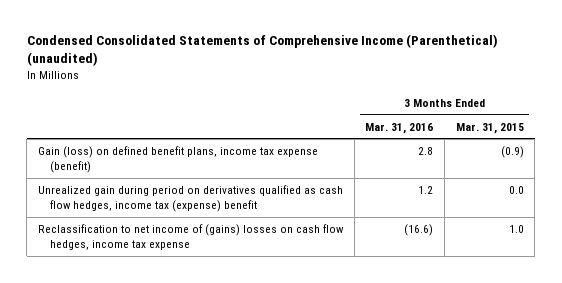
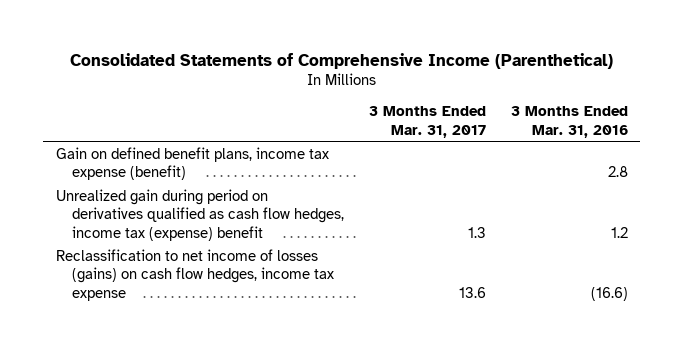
[26,34,498,67] Condensed Consolidated Statements of Comprehensive Income (Parenthetical) (unaudited) -> [69,52,613,69] Consolidated Statements of Comprehensive Income (Parenthetical)
[455,122,524,134] Mar. 31, 2015 -> none
none -> [368,106,486,138] 3 Months Ended Mar. 31, 2017
[38,146,319,173] Gain (loss) on defined benefit plans, income tax expense (benefit) -> [55,146,329,181] Gain on defined benefit plans, income tax expense (benefit)
[38,224,345,250] Reclassification to net income of (gains) losses on cash flow hedges, income tax expense -> [55,248,335,301] Reclassification to net income of losses (gains) on cash flow hedges, income tax expense

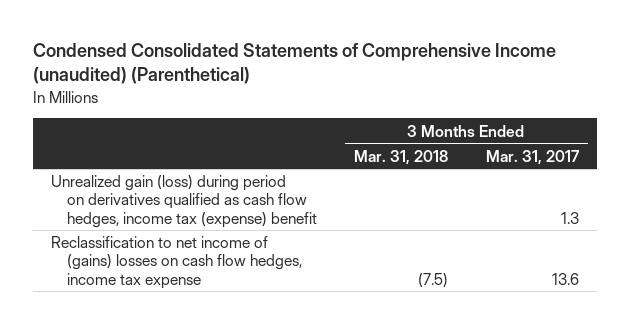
[69,52,613,69] Consolidated Statements of Comprehensive Income (Parenthetical) -> [32,42,556,85] Condensed Consolidated Statements of Comprehensive Income (unaudited) (Parenthetical)
[510,106,628,138] 3 Months Ended Mar. 31, 2016 -> none
none -> [354,149,449,165] Mar. 31, 2018
[55,146,329,181] Gain on defined benefit plans, income tax expense (benefit) -> none
[55,188,345,241] Unrealized gain during period on derivatives qualified as cash flow hedges, income tax (expense) benefit -> [51,175,317,228] Unrealized gain (loss) during period on derivatives qualified as cash flow hedges, income tax (expense) benefit
[55,248,335,301] Reclassification to net income of losses (gains) on cash flow hedges, income tax expense -> [51,236,302,289] Reclassification to net income of (gains) losses on cash flow hedges, income tax expense

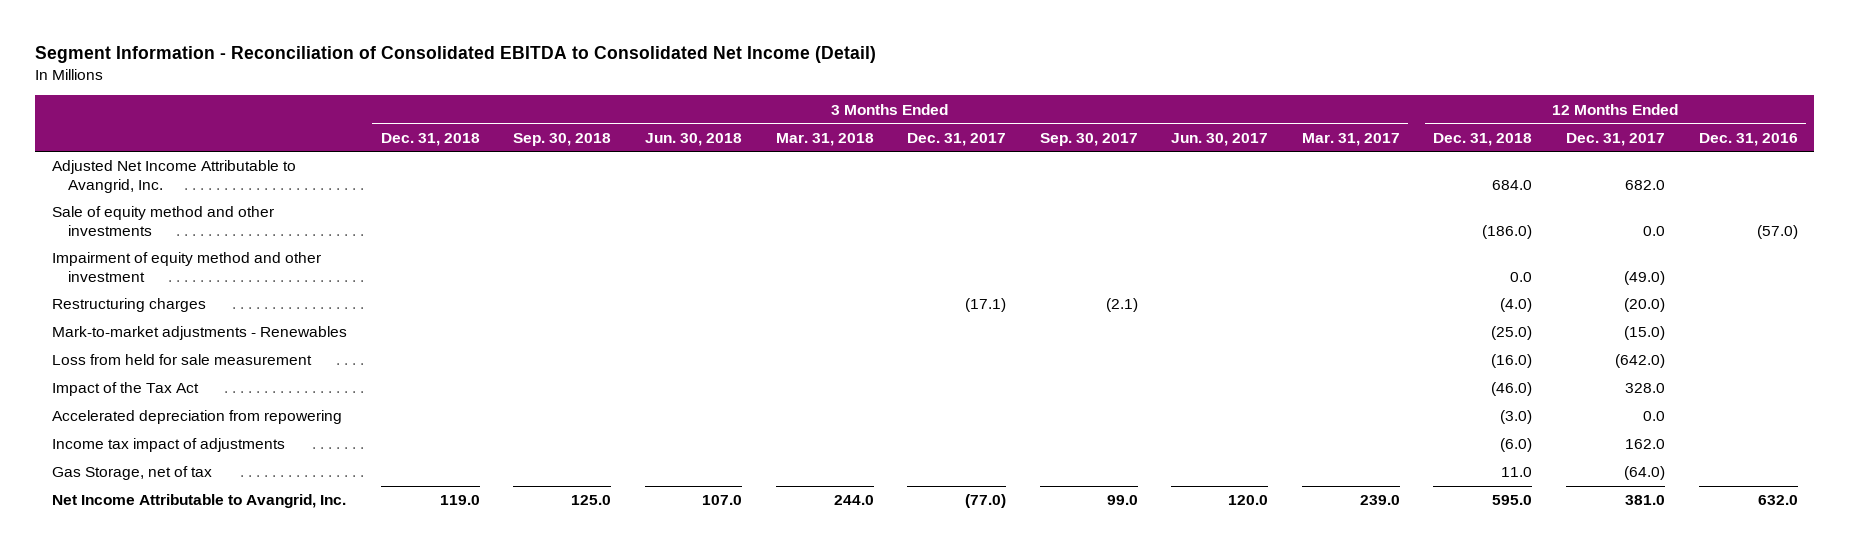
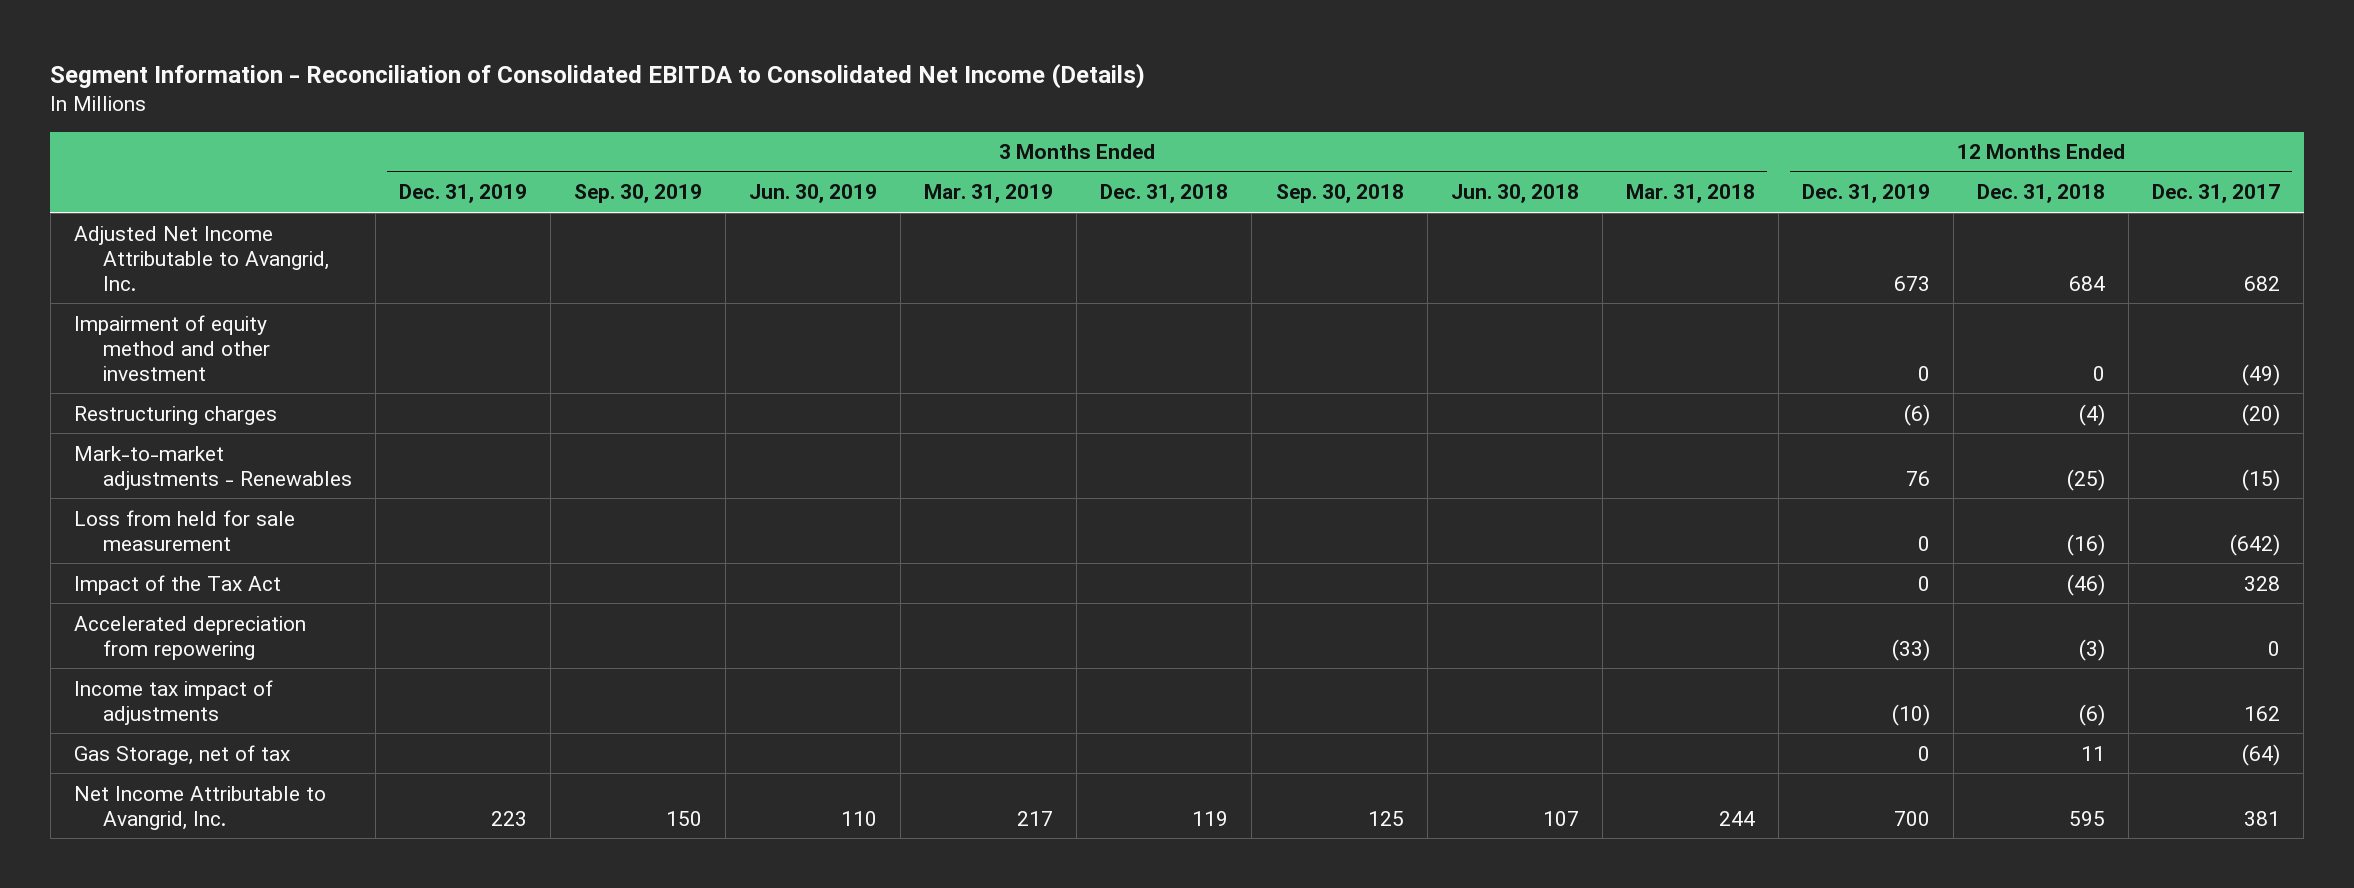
[35,46,877,64] Segment Information - Reconciliation of Consolidated EBITDA to Consolidated Net Income (Detail) -> [50,62,1146,89] Segment Information - Reconciliation of Consolidated EBITDA to Consolidated Net Income (Details)
[907,132,1007,146] Dec. 31, 2017 -> none
[1039,132,1138,146] Sep. 30, 2017 -> none
[1171,132,1269,146] Jun. 30, 2017 -> none
[1301,132,1400,146] Mar. 31, 2017 -> none
[1698,132,1798,146] Dec. 31, 2016 -> none
none -> [399,184,528,204] Dec. 31, 2019
none -> [574,184,703,204] Sep. 30, 2019
none -> [749,184,878,204] Jun. 30, 2019
none -> [924,184,1054,204] Mar. 31, 2019
none -> [1801,184,1930,204] Dec. 31, 2019
[52,206,275,236] Sale of equity method and other investments -> none
[1492,179,1533,190] 684.0 -> [2068,275,2105,291] 684
[1624,179,1665,190] 682.0 -> [2244,275,2281,291] 682
[1510,271,1533,282] 0.0 -> [2092,365,2105,381] 0
[1623,270,1665,285] (49.0) -> [2242,363,2281,386] (49)
[1500,298,1533,313] (4.0) -> [2078,403,2105,426] (4)
[1623,298,1665,313] (20.0) -> [2242,403,2281,426] (20)
[1491,326,1533,341] (25.0) -> [2066,468,2105,491] (25)
[1623,326,1665,341] (15.0) -> [2242,468,2281,491] (15)
[1491,354,1533,369] (16.0) -> [2066,533,2105,556] (16)
[1614,354,1665,369] (642.0) -> [2230,533,2281,556] (642)
[1491,382,1533,397] (46.0) -> [2066,573,2105,596] (46)
[1624,383,1665,394] 328.0 -> [2244,575,2281,591] 328
[1500,410,1533,425] (3.0) -> [2078,638,2105,661] (3)
[1642,411,1665,422] 0.0 -> [2268,640,2281,656] 0
[1500,438,1533,453] (6.0) -> [2078,703,2105,726] (6)
[1624,439,1665,450] 162.0 -> [2244,705,2281,721] 162
[1501,467,1533,478] 11.0 -> [2080,745,2105,761] 11
[1623,466,1665,481] (64.0) -> [2242,743,2281,766] (64)
[439,495,480,506] 119.0 -> [1192,810,1229,826] 119
[571,495,612,506] 125.0 -> [1367,810,1404,826] 125
[701,495,742,506] 107.0 -> [1542,810,1579,826] 107
[833,495,874,506] 244.0 -> [1718,810,1755,826] 244
[1492,495,1533,506] 595.0 -> [2068,810,2105,826] 595
[1624,495,1665,506] 381.0 -> [2244,810,2281,826] 381

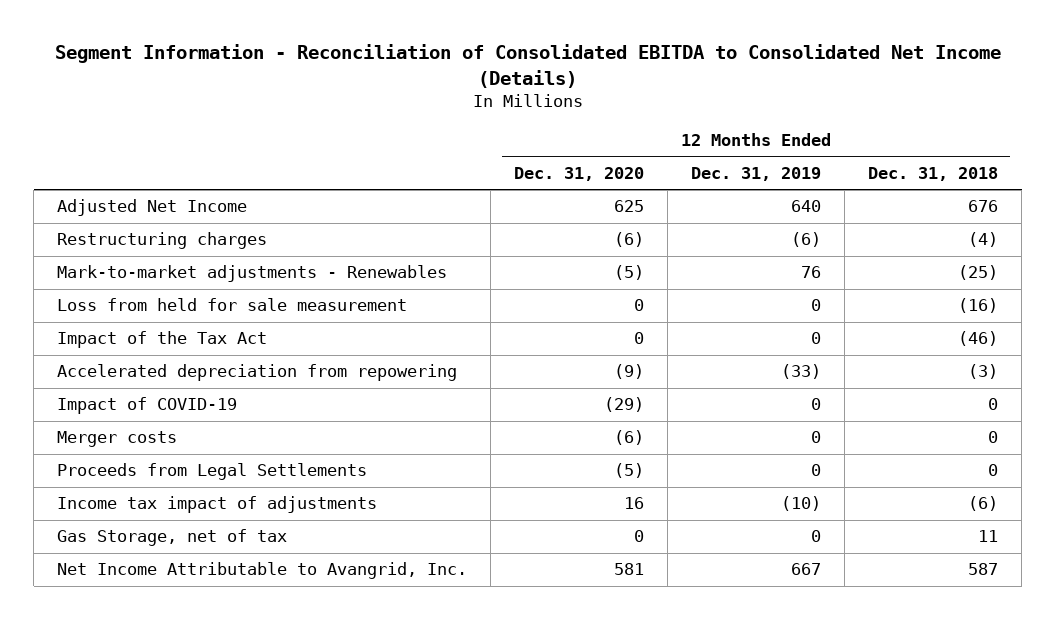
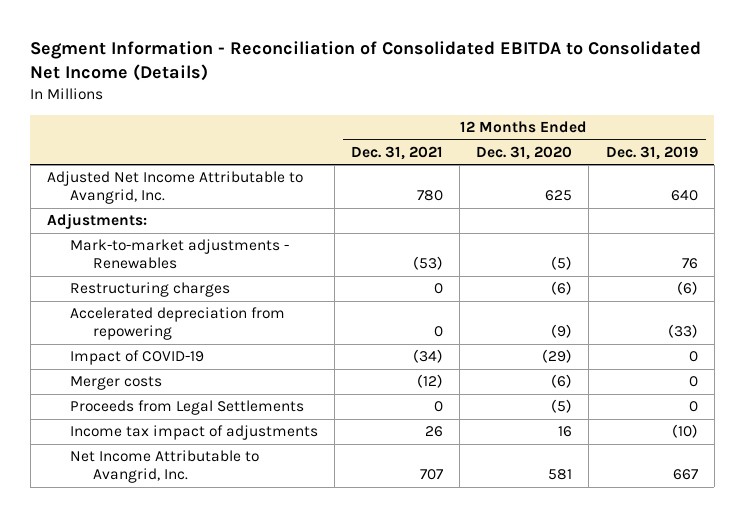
[868,166,999,181] Dec. 31, 2018 -> none
none -> [351,145,444,160] Dec. 31, 2021
[57,199,248,217] Adjusted Net Income -> [47,171,304,205] Adjusted Net Income Attributable to Avangrid, Inc.
none -> [47,213,148,230] Adjustments:
[57,298,408,312] Loss from held for sale measurement -> none
[57,331,268,349] Impact of the Tax Act -> none
[57,232,268,250] Restructuring charges -> [69,282,230,298] Restructuring charges
[57,529,288,547] Gas Storage, net of tax -> none

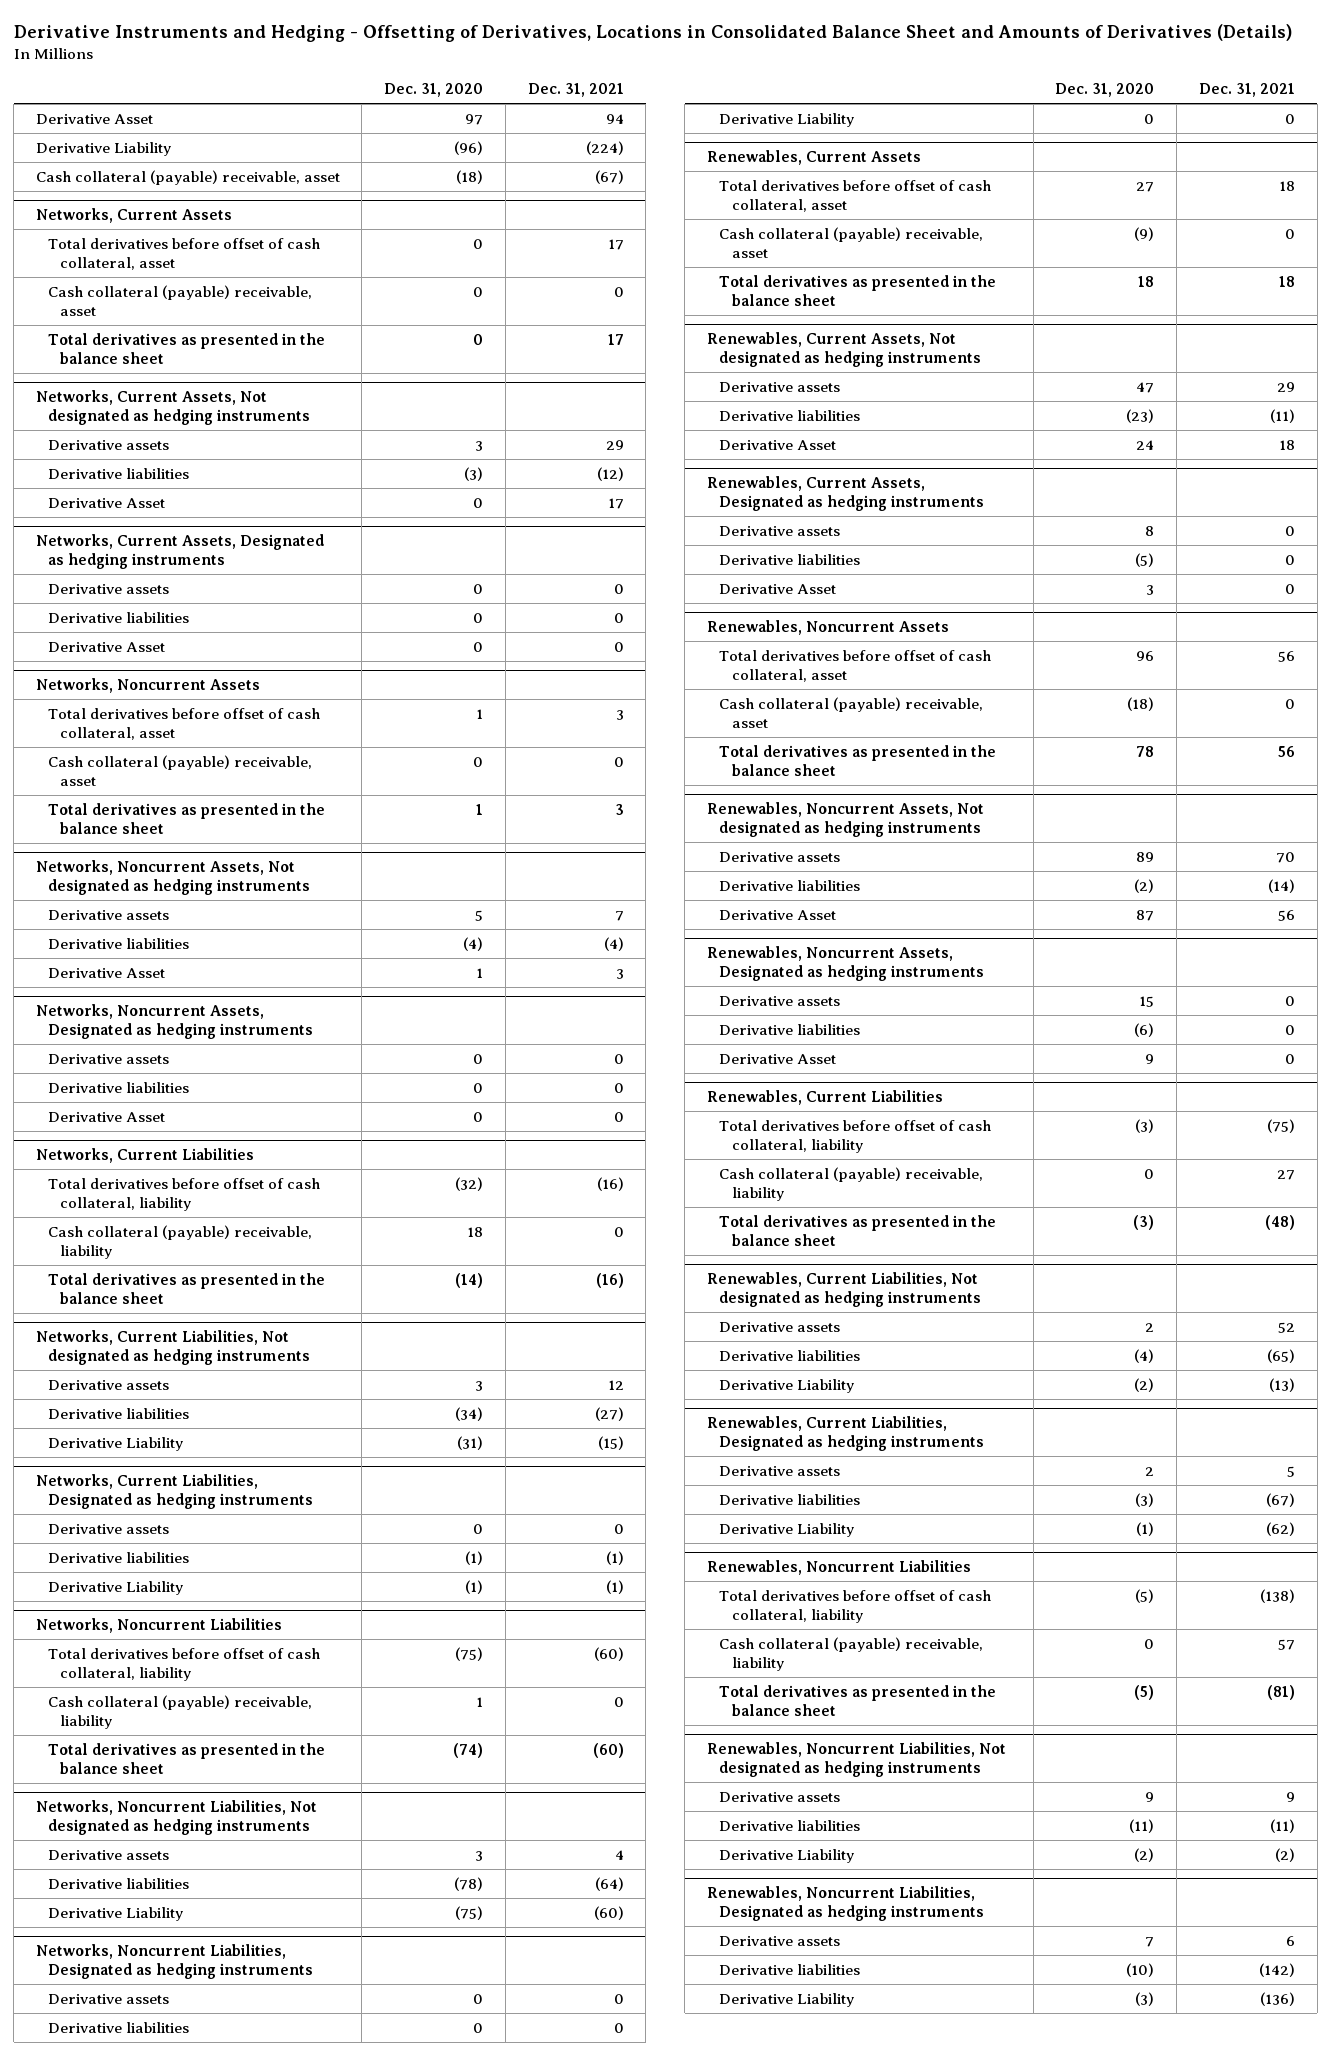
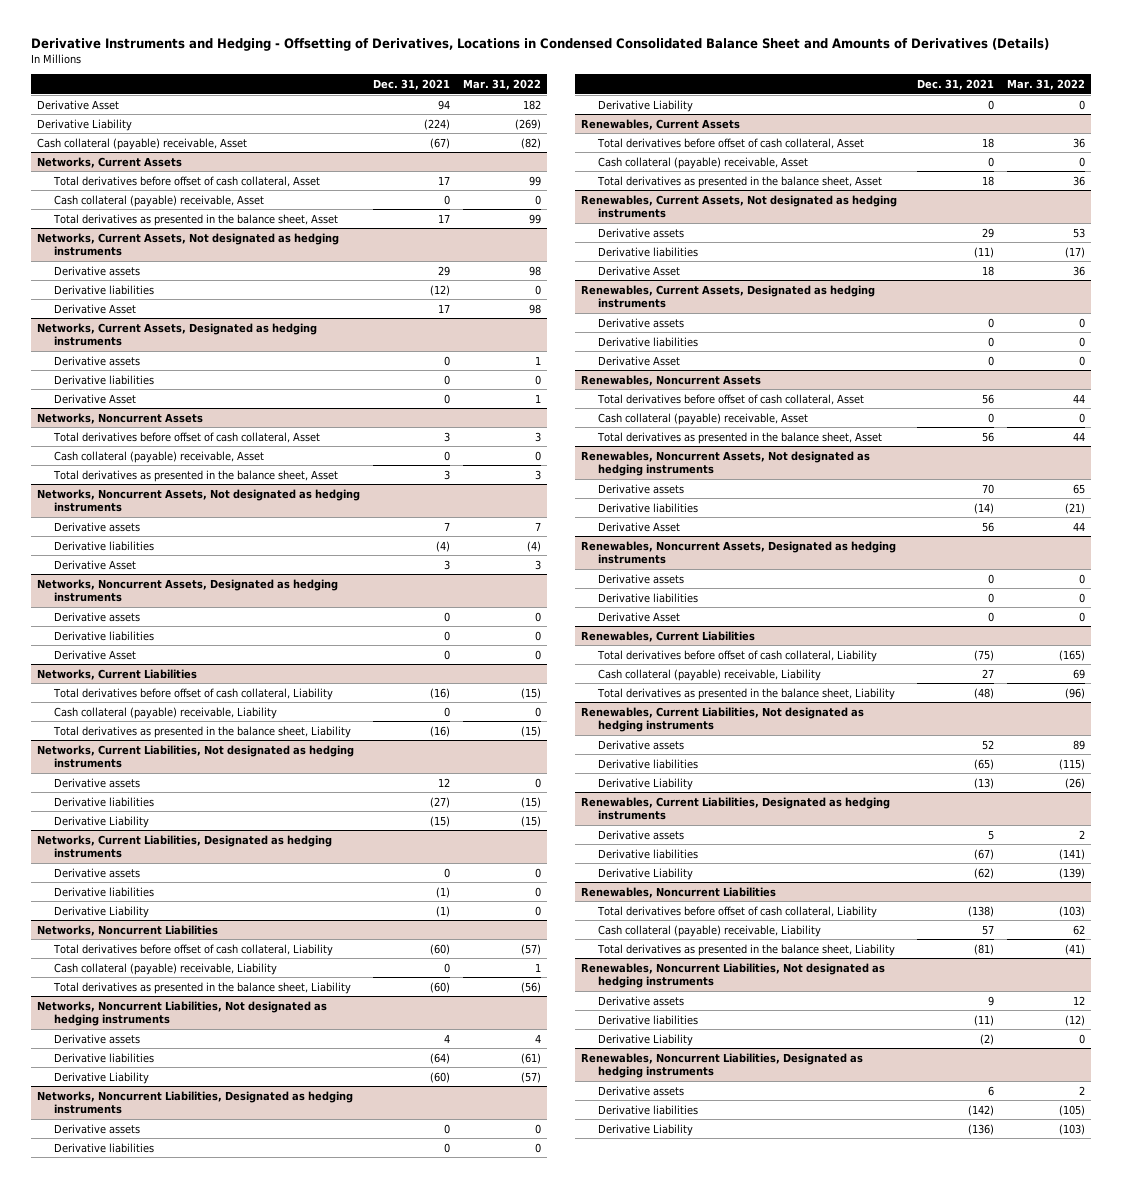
[13,23,1292,42] Derivative Instruments and Hedging - Offsetting of Derivatives, Locations in Consolidated Balance Sheet and Amounts of Derivatives (Details) -> [30,38,1049,52] Derivative Instruments and Hedging - Offsetting of Derivatives, Locations in Condensed Consolidated Balance Sheet and Amounts of Derivatives (Details)
[384,83,484,98] Dec. 31, 2020 -> none
none -> [462,79,541,91] Mar. 31, 2022
[35,169,340,185] Cash collateral (payable) receivable, asset -> [37,137,248,150] Cash collateral (payable) receivable, Asset
[48,237,321,270] Total derivatives before offset of cash collateral, asset -> [52,175,320,187] Total derivatives before offset of cash collateral, Asset
[48,284,313,316] Cash collateral (payable) receivable, asset -> [53,194,264,207] Cash collateral (payable) receivable, Asset
[48,332,326,364] Total derivatives as presented in the balance sheet -> [52,213,338,226] Total derivatives as presented in the balance sheet, Asset
[48,707,321,740] Total derivatives before offset of cash collateral, asset -> [52,431,320,443] Total derivatives before offset of cash collateral, Asset
[48,754,313,786] Cash collateral (payable) receivable, asset -> [53,450,264,463] Cash collateral (payable) receivable, Asset
[48,802,326,834] Total derivatives as presented in the balance sheet -> [52,469,338,482] Total derivatives as presented in the balance sheet, Asset
[48,1177,321,1211] Total derivatives before offset of cash collateral, liability -> [52,687,333,700] Total derivatives before offset of cash collateral, Liability
[48,1224,313,1259] Cash collateral (payable) receivable, liability -> [53,706,277,719] Cash collateral (payable) receivable, Liability
[48,1272,326,1304] Total derivatives as presented in the balance sheet -> [52,725,351,738] Total derivatives as presented in the balance sheet, Liability
[48,1647,321,1681] Total derivatives before offset of cash collateral, liability -> [52,943,333,956] Total derivatives before offset of cash collateral, Liability
[48,1694,313,1729] Cash collateral (payable) receivable, liability -> [53,962,277,975] Cash collateral (payable) receivable, Liability
[48,1742,326,1774] Total derivatives as presented in the balance sheet -> [52,981,351,994] Total derivatives as presented in the balance sheet, Liability
[719,179,992,212] Total derivatives before offset of cash collateral, asset -> [596,137,864,149] Total derivatives before offset of cash collateral, Asset
[719,226,984,258] Cash collateral (payable) receivable, asset -> [597,156,808,169] Cash collateral (payable) receivable, Asset
[719,274,997,306] Total derivatives as presented in the balance sheet -> [596,175,882,188] Total derivatives as presented in the balance sheet, Asset
[719,649,992,682] Total derivatives before offset of cash collateral, asset -> [596,393,864,405] Total derivatives before offset of cash collateral, Asset
[719,696,984,728] Cash collateral (payable) receivable, asset -> [597,412,808,425] Cash collateral (payable) receivable, Asset
[719,744,997,776] Total derivatives as presented in the balance sheet -> [596,431,882,444] Total derivatives as presented in the balance sheet, Asset
[719,1119,992,1153] Total derivatives before offset of cash collateral, liability -> [596,649,877,662] Total derivatives before offset of cash collateral, Liability
[719,1166,984,1201] Cash collateral (payable) receivable, liability -> [597,668,821,681] Cash collateral (payable) receivable, Liability
[719,1214,997,1246] Total derivatives as presented in the balance sheet -> [596,687,895,700] Total derivatives as presented in the balance sheet, Liability
[719,1589,992,1623] Total derivatives before offset of cash collateral, liability -> [596,905,877,918] Total derivatives before offset of cash collateral, Liability
[719,1636,984,1671] Cash collateral (payable) receivable, liability -> [597,924,821,937] Cash collateral (payable) receivable, Liability
[719,1684,997,1716] Total derivatives as presented in the balance sheet -> [596,943,895,956] Total derivatives as presented in the balance sheet, Liability

